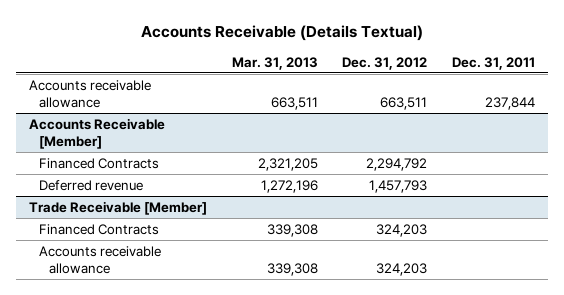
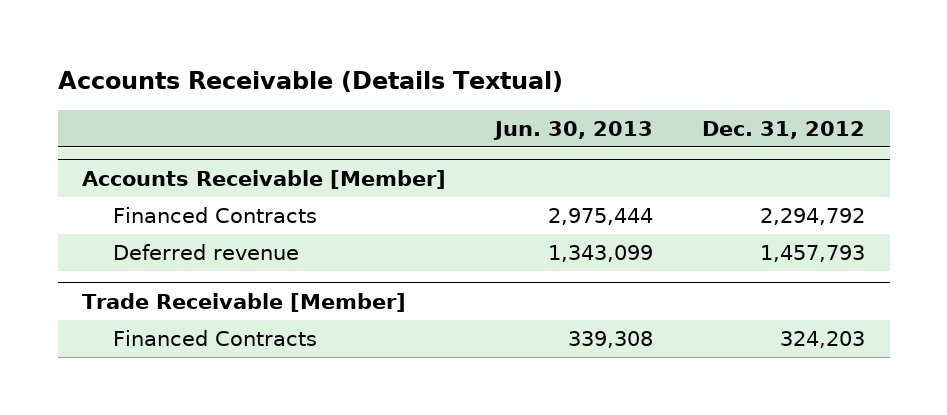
[231,56,318,70] Mar. 31, 2013 -> none
[452,56,536,70] Dec. 31, 2011 -> none
none -> [493,120,654,140] Jun. 30, 2013
[28,79,151,109] Accounts receivable allowance -> none
[38,245,161,275] Accounts receivable allowance -> none

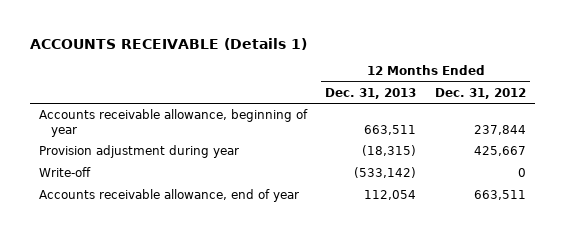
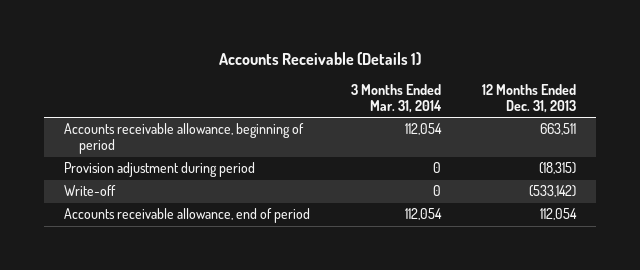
[30,37,308,50] ACCOUNTS RECEIVABLE (Details 1) -> [219,52,422,66] Accounts Receivable (Details 1)
[434,87,526,99] Dec. 31, 2012 -> none
none -> [351,84,443,114] 3 Months Ended Mar. 31, 2014
[39,109,309,137] Accounts receivable allowance, beginning of year -> [64,123,305,155] Accounts receivable allowance, beginning of period
[39,145,240,159] Provision adjustment during year -> [64,162,256,178] Provision adjustment during period
[39,189,300,203] Accounts receivable allowance, end of year -> [64,208,311,224] Accounts receivable allowance, end of period

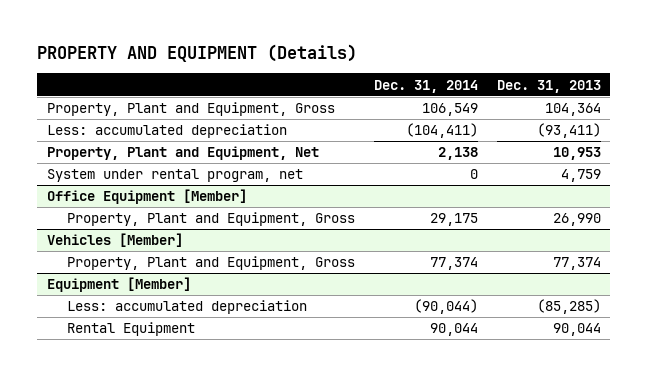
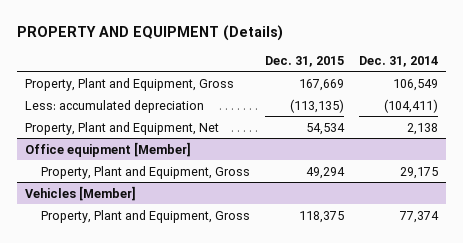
[496,79,601,93] Dec. 31, 2013 -> none
none -> [265,55,345,67] Dec. 31, 2015
[46,169,303,183] System under rental program, net -> none
[46,189,247,205] Office Equipment [Member] -> [24,141,191,157] Office equipment [Member]
[46,277,191,293] Equipment [Member] -> none
[66,300,307,315] Less: accumulated depreciation -> none
[66,322,195,337] Rental Equipment -> none

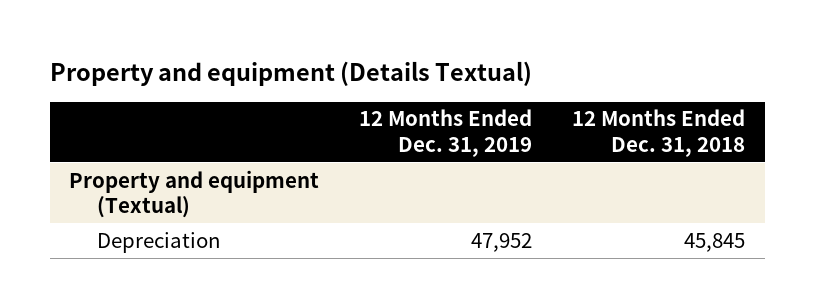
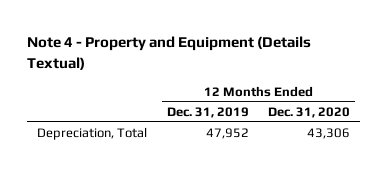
[49,61,532,87] Property and equipment (Details Textual) -> [26,36,311,70] Note 4 - Property and Equipment (Details Textual)
[571,109,745,157] 12 Months Ended Dec. 31, 2018 -> none
none -> [268,106,351,118] Dec. 31, 2020
[69,169,320,219] Property and equipment (Textual) -> none
[96,231,221,253] Depreciation -> [36,127,147,141] Depreciation, Total

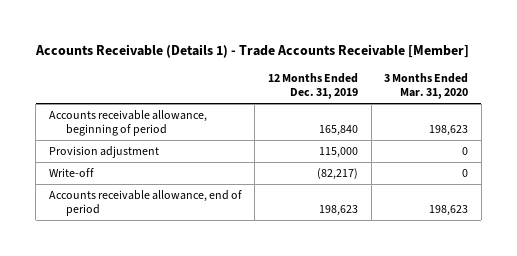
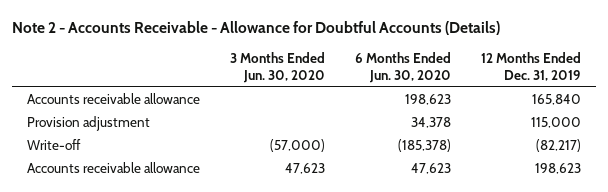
[34,43,469,58] Accounts Receivable (Details 1) - Trade Accounts Receivable [Member] -> [12,21,501,36] Note 2 - Accounts Receivable - Allowance for Doubtful Accounts (Details)
[384,72,469,100] 3 Months Ended Mar. 31, 2020 -> none
none -> [230,52,326,84] 3 Months Ended Jun. 30, 2020
none -> [354,52,451,84] 6 Months Ended Jun. 30, 2020
[48,109,207,137] Accounts receivable allowance, beginning of period -> [27,93,201,105] Accounts receivable allowance
[48,189,242,217] Accounts receivable allowance, end of period -> [27,162,201,174] Accounts receivable allowance

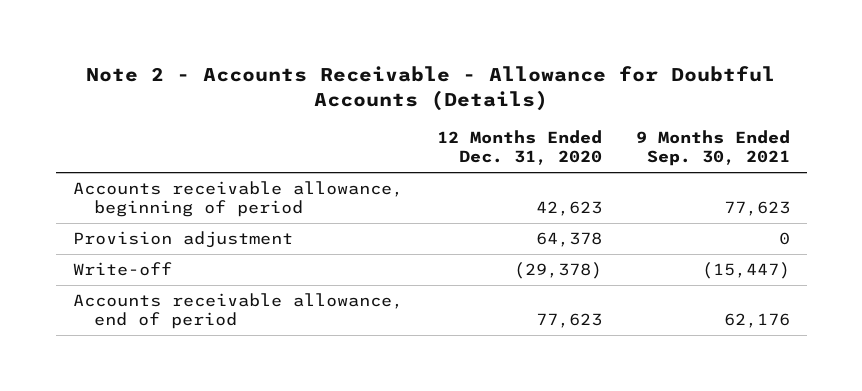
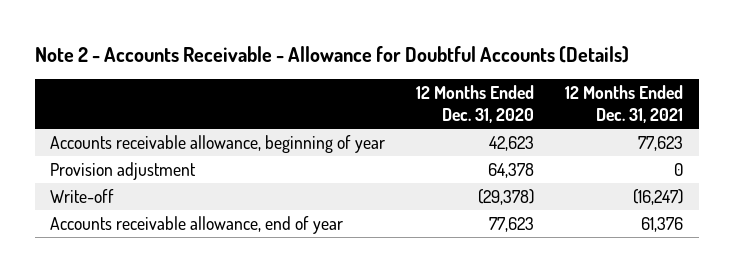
[635,130,790,167] 9 Months Ended Sep. 30, 2021 -> none
none -> [565,85,684,124] 12 Months Ended Dec. 31, 2021
[72,181,403,218] Accounts receivable allowance, beginning of period -> [50,134,386,153] Accounts receivable allowance, beginning of year
[72,293,403,330] Accounts receivable allowance, end of period -> [50,215,344,234] Accounts receivable allowance, end of year

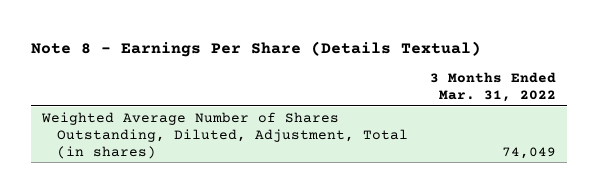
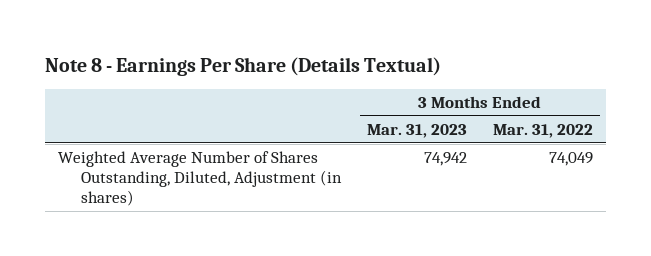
none -> [366,124,467,139] Mar. 31, 2023
[40,111,408,160] Weighted Average Number of Shares Outstanding, Diluted, Adjustment, Total (in shares) -> [58,151,342,207] Weighted Average Number of Shares Outstanding, Diluted, Adjustment (in shares)

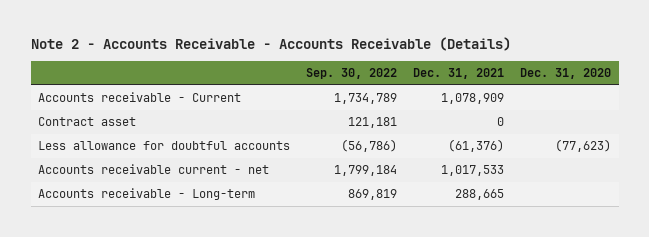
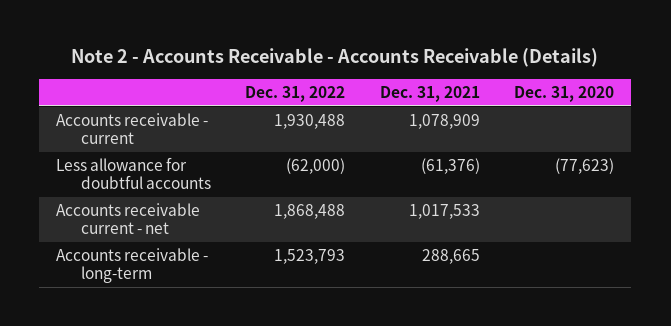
[306,68,398,80] Sep. 30, 2022 -> none
none -> [245,86,346,103] Dec. 31, 2022
[38,117,137,127] Contract asset -> none
[38,92,242,103] Accounts receivable - Current -> [56,112,209,145] Accounts receivable - current
[38,188,256,201] Accounts receivable - Long-term -> [56,247,209,284] Accounts receivable - long-term

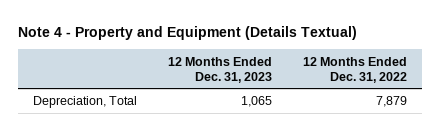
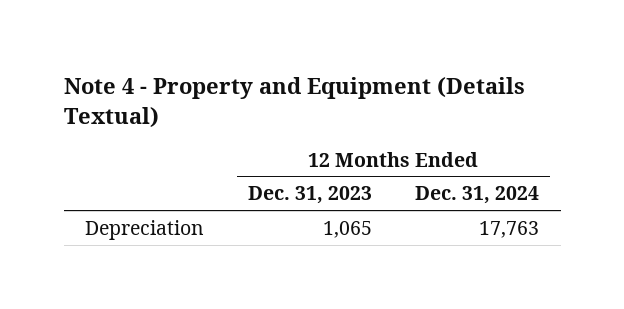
[302,56,407,83] 12 Months Ended Dec. 31, 2022 -> none
none -> [415,186,540,205] Dec. 31, 2024
[33,96,138,109] Depreciation, Total -> [85,219,205,240] Depreciation

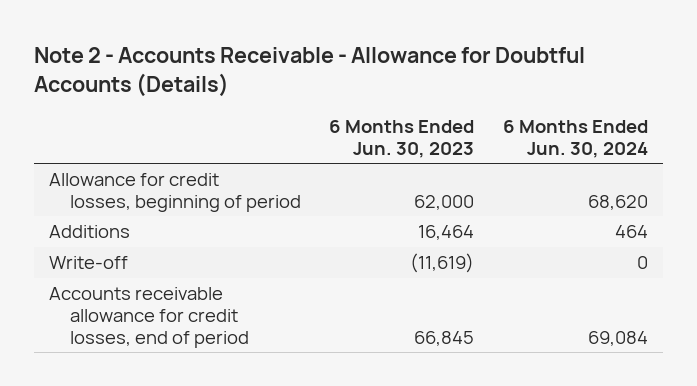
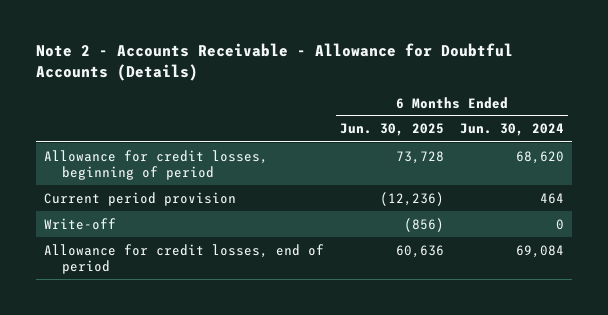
[329,119,475,158] 6 Months Ended Jun. 30, 2023 -> none
none -> [339,123,444,137] Jun. 30, 2025
[48,225,130,239] Additions -> [43,191,236,206] Current period provision
[48,287,249,348] Accounts receivable allowance for credit losses, end of period -> [43,243,324,274] Allowance for credit losses, end of period

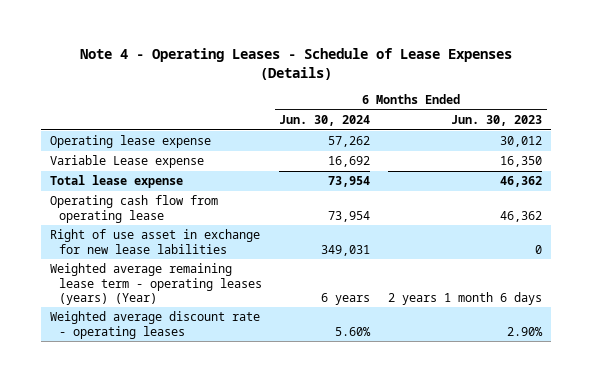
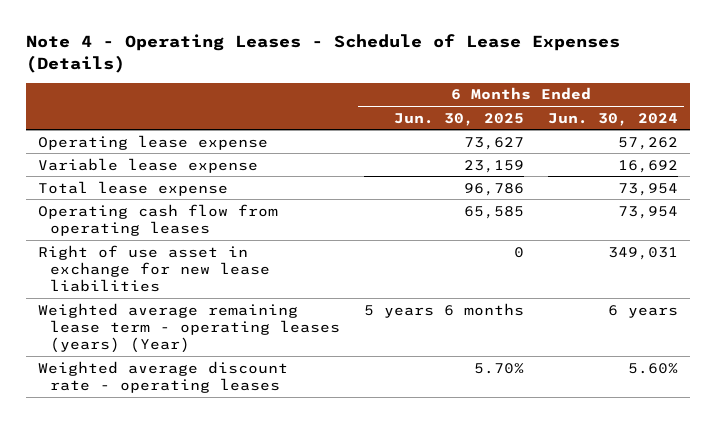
[451,115,543,127] Jun. 30, 2023 -> none
none -> [393,112,524,126] Jun. 30, 2025
[49,155,204,169] Variable Lease expense -> [37,157,258,173] Variable lease expense
[49,195,218,223] Operating cash flow from operating lease -> [37,203,278,236] Operating cash flow from operating leases
[49,229,260,254] Right of use asset in exchange for new lease labilities -> [37,244,270,292] Right of use asset in exchange for new lease liabilities

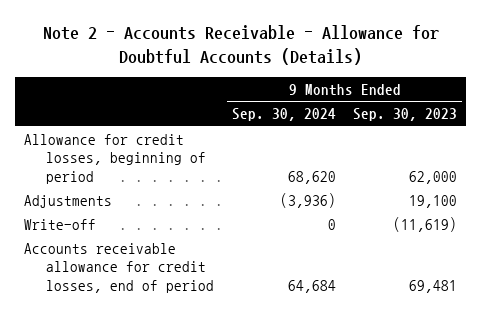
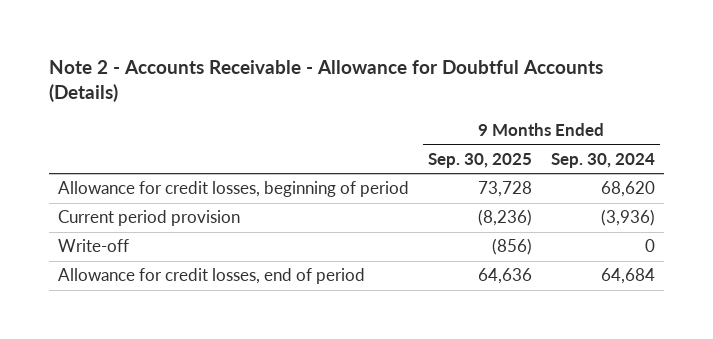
[353,108,458,122] Sep. 30, 2023 -> none
none -> [428,152,533,168] Sep. 30, 2025
[23,195,112,209] Adjustments -> [58,210,241,227] Current period provision
[23,243,215,293] Accounts receivable allowance for credit losses, end of period -> [58,268,366,285] Allowance for credit losses, end of period

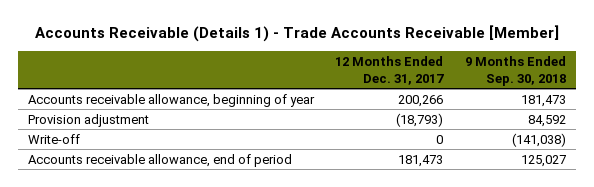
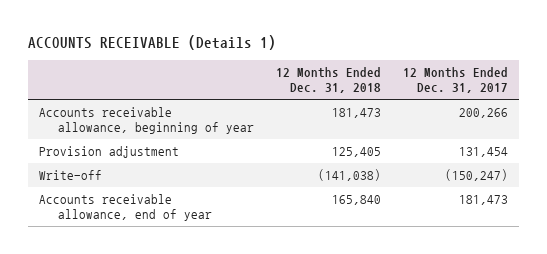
[34,25,559,43] Accounts Receivable (Details 1) - Trade Accounts Receivable [Member] -> [27,35,276,51] ACCOUNTS RECEIVABLE (Details 1)
[464,56,566,86] 9 Months Ended Sep. 30, 2018 -> none
none -> [276,67,382,94] 12 Months Ended Dec. 31, 2018
[396,112,444,127] (18,793) -> [459,147,509,158] 131,454
[436,134,444,144] 0 -> [445,169,509,182] (150,247)
[28,153,293,167] Accounts receivable allowance, end of period -> [38,194,213,222] Accounts receivable allowance, end of year

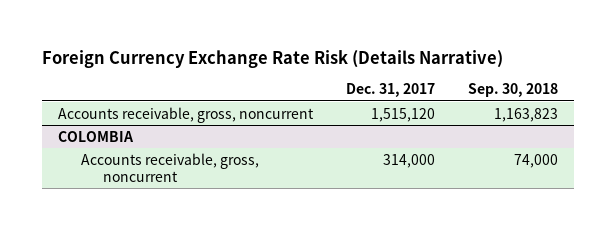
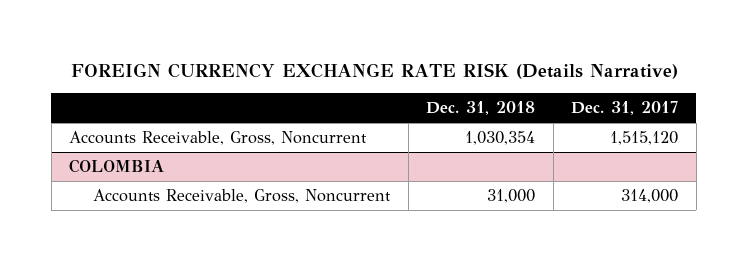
[41,49,503,68] Foreign Currency Exchange Rate Risk (Details Narrative) -> [70,62,678,79] FOREIGN CURRENCY EXCHANGE RATE RISK (Details Narrative)
[467,83,558,98] Sep. 30, 2018 -> none
none -> [426,101,536,116] Dec. 31, 2018
[58,106,315,123] Accounts receivable, gross, noncurrent -> [69,131,368,146] Accounts Receivable, Gross, Noncurrent
[80,152,259,182] Accounts receivable, gross, noncurrent -> [93,189,392,204] Accounts Receivable, Gross, Noncurrent

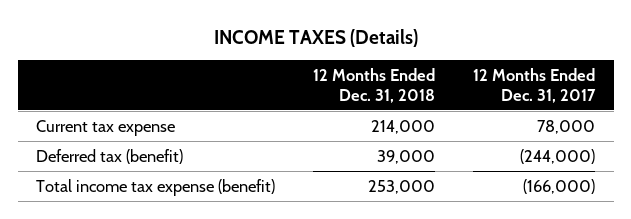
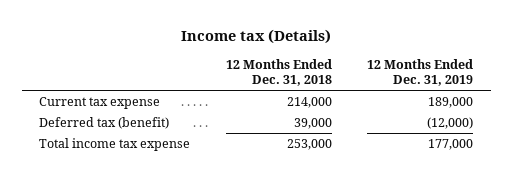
[213,28,418,47] INCOME TAXES (Details) -> [181,29,332,45] Income tax (Details)
[472,68,596,103] 12 Months Ended Dec. 31, 2017 -> none
none -> [367,58,474,87] 12 Months Ended Dec. 31, 2019
[36,178,276,196] Total income tax expense (benefit) -> [39,137,191,151] Total income tax expense

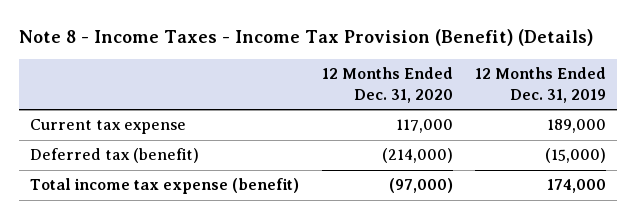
[181,29,332,45] Income tax (Details) -> [18,29,593,47] Note 8 - Income Taxes - Income Tax Provision (Benefit) (Details)
[225,58,332,87] 12 Months Ended Dec. 31, 2018 -> none
none -> [321,67,453,103] 12 Months Ended Dec. 31, 2020
[427,116,474,129] (12,000) -> [545,148,607,164] (15,000)
[39,137,191,151] Total income tax expense -> [30,178,300,195] Total income tax expense (benefit)
[428,138,474,150] 177,000 -> [547,179,607,194] 174,000

